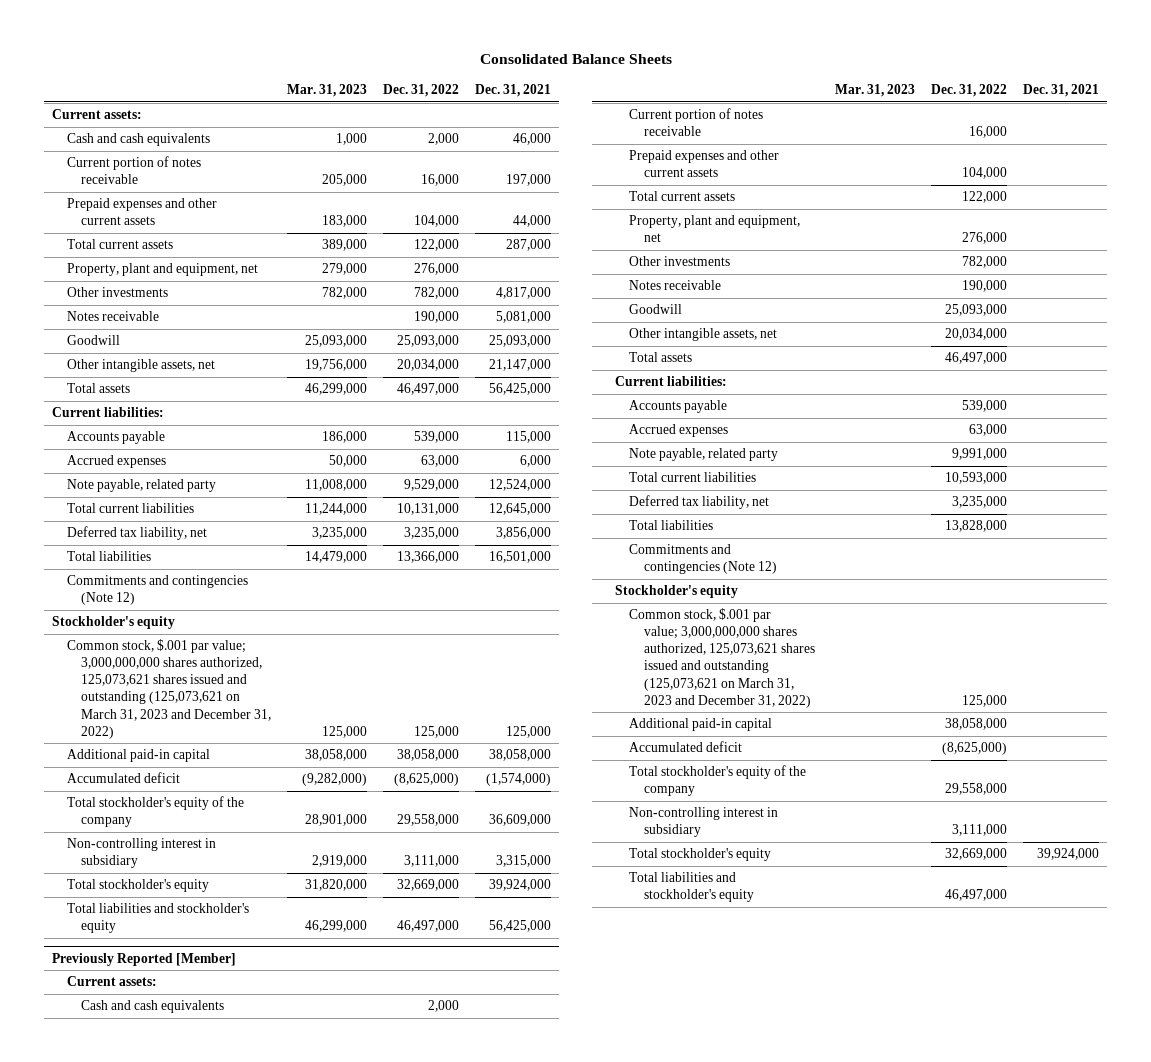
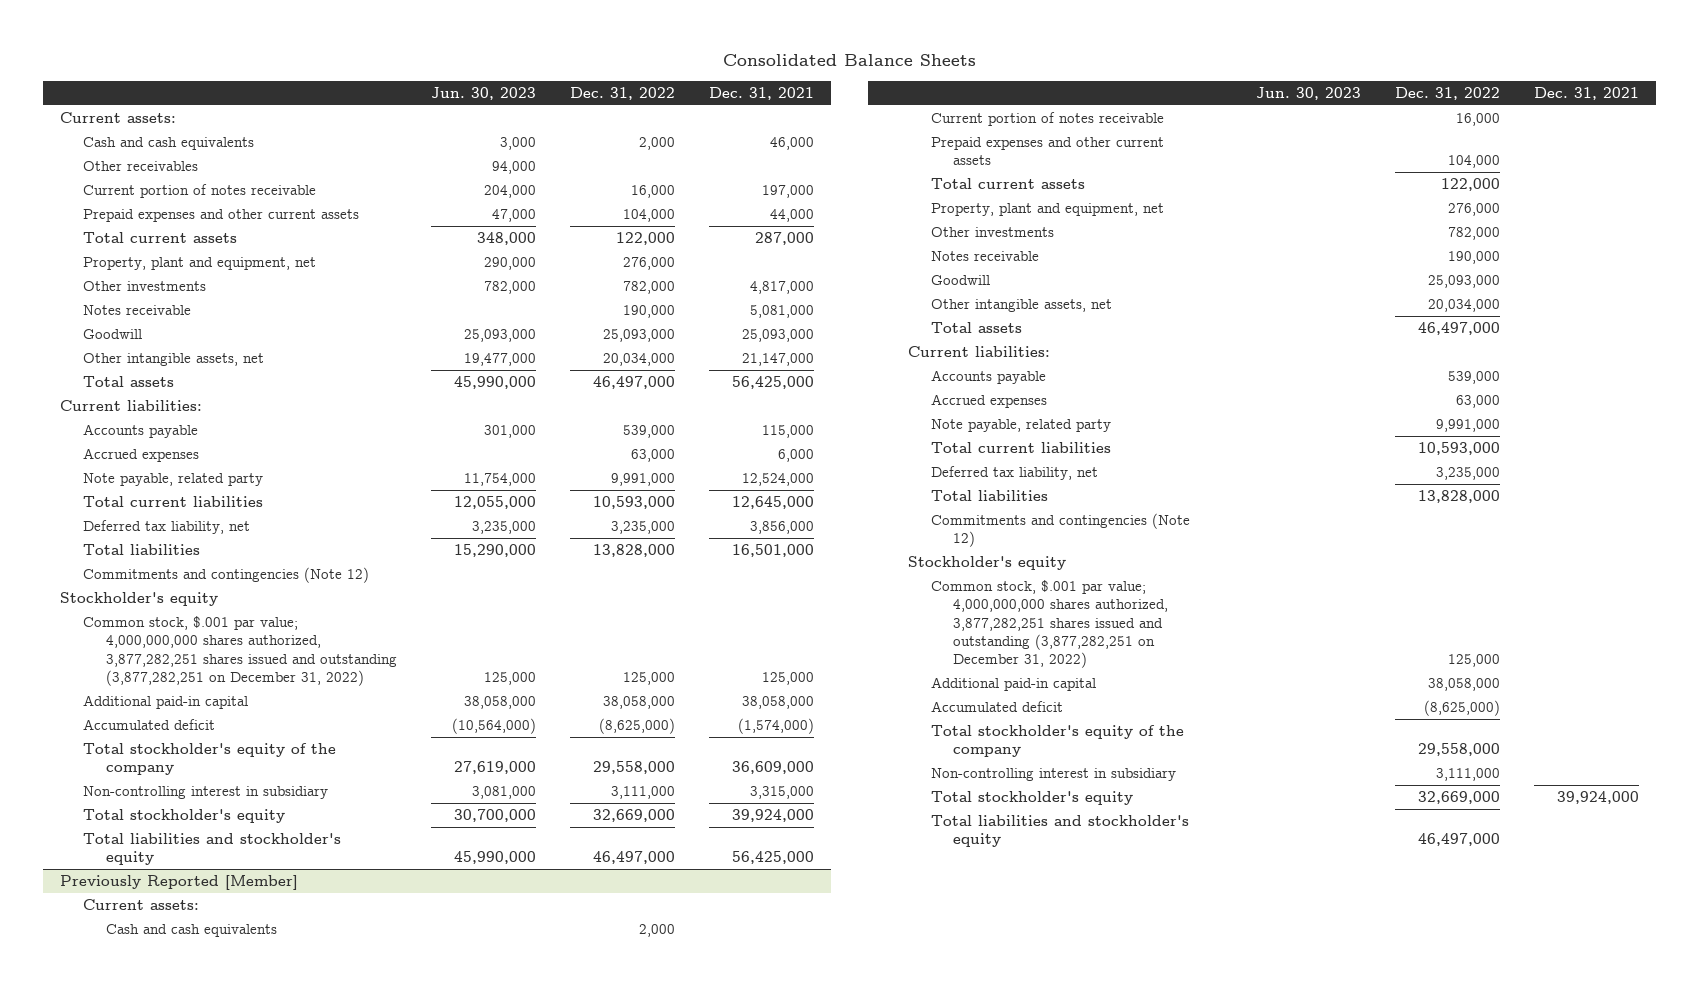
[287,83,368,97] Mar. 31, 2023 -> none
none -> [431,86,537,100] Jun. 30, 2023
none -> [83,161,199,172] Other receivables
[404,479,460,492] 9,529,000 -> [611,473,676,487] 9,991,000
[397,503,460,516] 10,131,000 -> [593,496,676,510] 10,593,000
[397,551,460,564] 13,366,000 -> [593,544,676,558] 13,828,000
[66,639,272,739] Common stock, $.001 par value; 3,000,000,000 shares authorized, 125,073,621 shares issued and outstanding (125,073,621 on March 31, 2023 and December 31, 2022) -> [83,616,397,686] Common stock, $.001 par value; 4,000,000,000 shares authorized, 3,877,282,251 shares issued and outstanding (3,877,282,251 on December 31, 2022)
[629,608,816,708] Common stock, $.001 par value; 3,000,000,000 shares authorized, 125,073,621 shares issued and outstanding (125,073,621 on March 31, 2023 and December 31, 2022) -> [930,580,1169,669] Common stock, $.001 par value; 4,000,000,000 shares authorized, 3,877,282,251 shares issued and outstanding (3,877,282,251 on December 31, 2022)

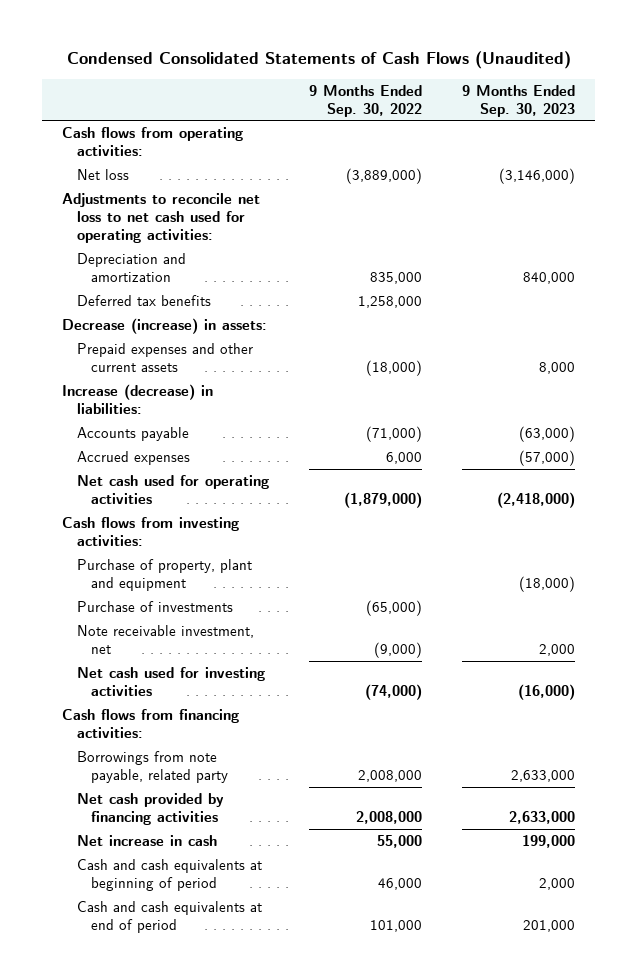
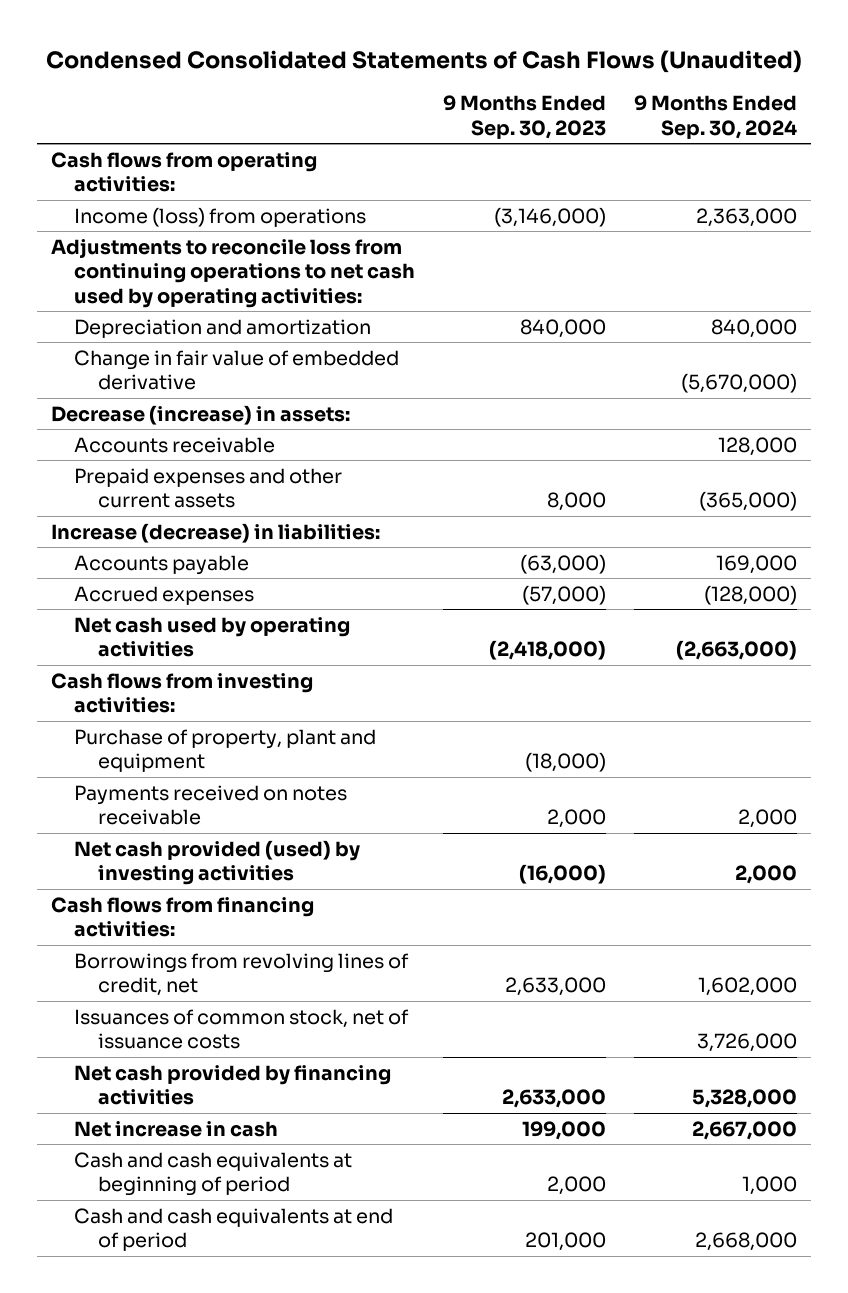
[308,84,422,117] 9 Months Ended Sep. 30, 2022 -> none
none -> [633,95,797,139] 9 Months Ended Sep. 30, 2024
[76,168,129,180] Net loss -> [74,206,367,227] Income (loss) from operations
[62,192,261,243] Adjustments to reconcile net loss to net cash used for operating activities: -> [51,237,416,308] Adjustments to reconcile loss from continuing operations to net cash used by operating activities:
[76,294,211,306] Deferred tax benefits -> none
none -> [74,349,400,391] Change in fair value of embedded derivative
none -> [74,436,276,453] Accounts receivable
[76,474,269,504] Net cash used for operating activities -> [74,616,351,658] Net cash used by operating activities
[76,600,233,612] Purchase of investments -> none
[76,624,254,654] Note receivable investment, net -> none
none -> [74,784,348,826] Payments received on notes receivable
[76,666,265,696] Net cash used for investing activities -> [74,839,361,886] Net cash provided (used) by investing activities
[76,750,228,783] Borrowings from note payable, related party -> [74,952,410,997] Borrowings from revolving lines of credit, net
none -> [74,1008,410,1050] Issuances of common stock, net of issuance costs

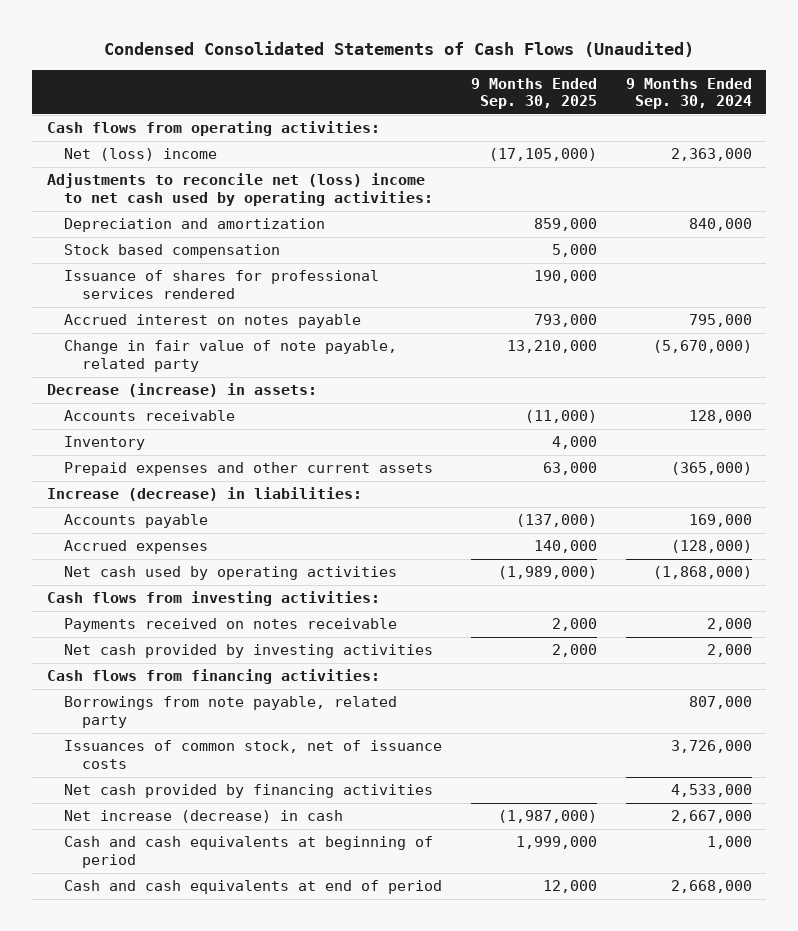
[443,95,607,139] 9 Months Ended Sep. 30, 2023 -> none
none -> [471,77,598,110] 9 Months Ended Sep. 30, 2025
[74,206,367,227] Income (loss) from operations -> [64,148,218,162] Net (loss) income
[51,237,416,308] Adjustments to reconcile loss from continuing operations to net cash used by operating activities: -> [46,173,434,207] Adjustments to reconcile net (loss) income to net cash used by operating activities:
none -> [64,244,281,259] Stock based compensation
none -> [64,270,380,300] Issuance of shares for professional services rendered
none -> [64,314,362,329] Accrued interest on notes payable
[74,349,400,391] Change in fair value of embedded derivative -> [64,340,398,373] Change in fair value of note payable, related party
none -> [64,436,146,451] Inventory
[675,640,797,661] (2,663,000) -> [652,566,752,580] (1,868,000)
[74,728,377,773] Purchase of property, plant and equipment -> none
[74,839,361,886] Net cash provided (used) by investing activities -> [64,644,434,659] Net cash provided by investing activities
[74,952,410,997] Borrowings from revolving lines of credit, net -> none
none -> [64,696,398,729] Borrowings from note payable, related party
[691,1089,797,1109] 5,328,000 -> [670,784,752,798] 4,533,000
[74,1120,279,1137] Net increase in cash -> [64,810,344,824] Net increase (decrease) in cash

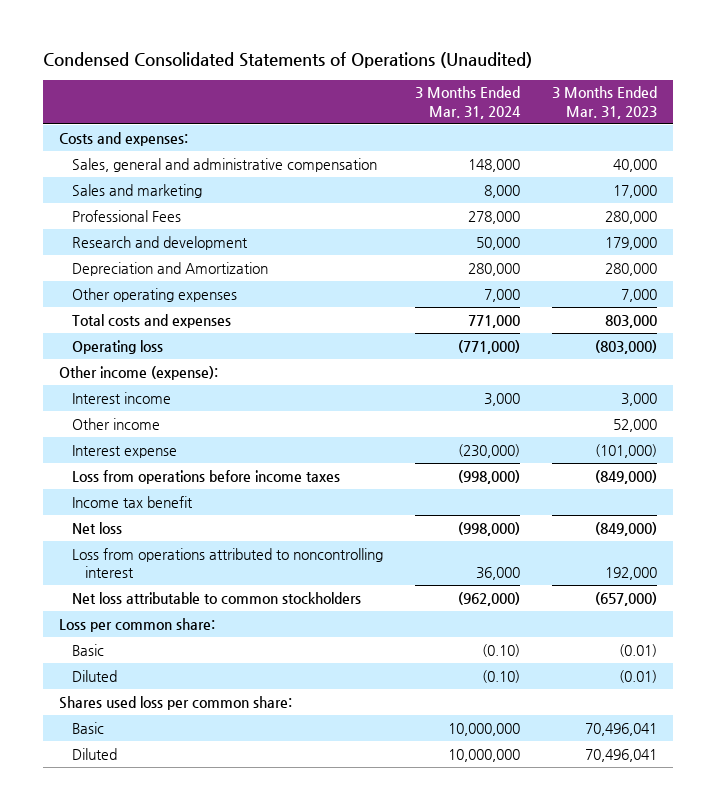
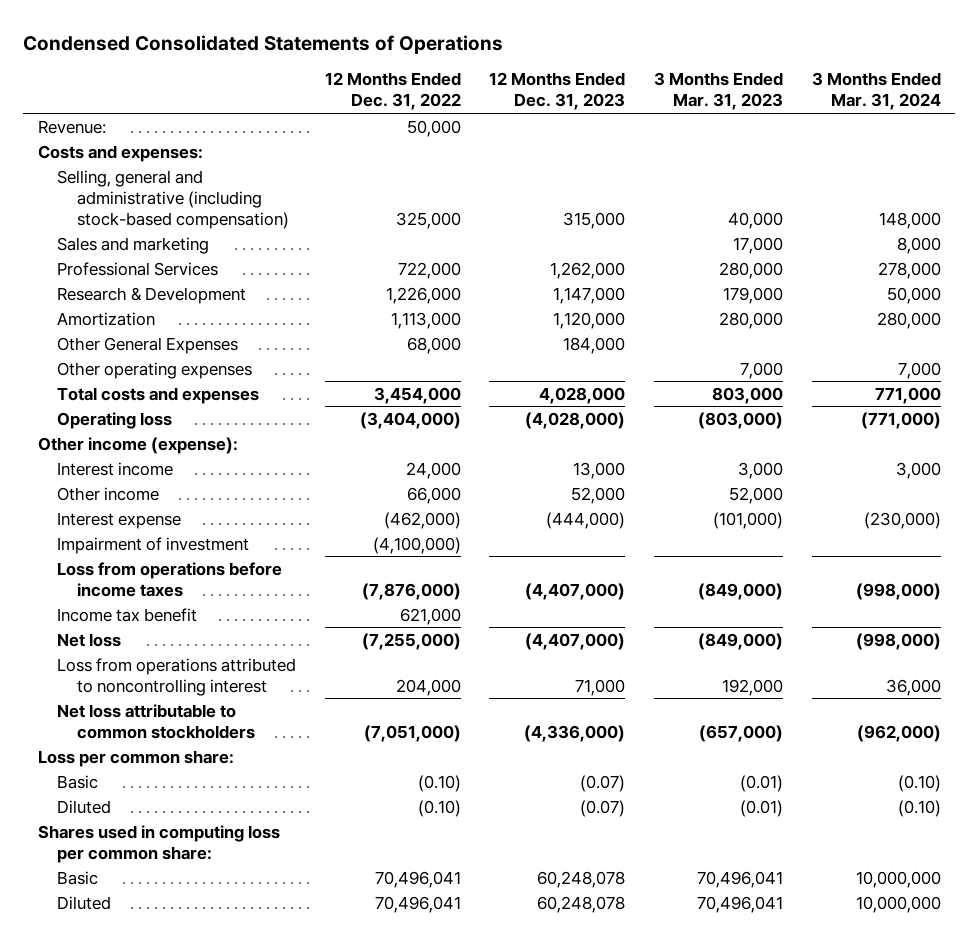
[43,52,533,69] Condensed Consolidated Statements of Operations (Unaudited) -> [23,34,504,54] Condensed Consolidated Statements of Operations
none -> [324,72,461,111] 12 Months Ended Dec. 31, 2022
none -> [489,72,626,111] 12 Months Ended Dec. 31, 2023
none -> [37,119,106,134] Revenue:
[72,157,378,172] Sales, general and administrative compensation -> [57,169,289,229] Selling, general and administrative (including stock-based compensation)
[72,209,182,222] Professional Fees -> [57,261,219,276] Professional Services
[72,235,249,250] Research and development -> [57,286,247,304] Research & Development
[72,261,269,276] Depreciation and Amortization -> [57,311,156,326] Amortization
none -> [57,336,239,354] Other General Expenses
none -> [57,536,250,554] Impairment of investment
[59,695,293,710] Shares used loss per common share: -> [37,824,280,863] Shares used in computing loss per common share:

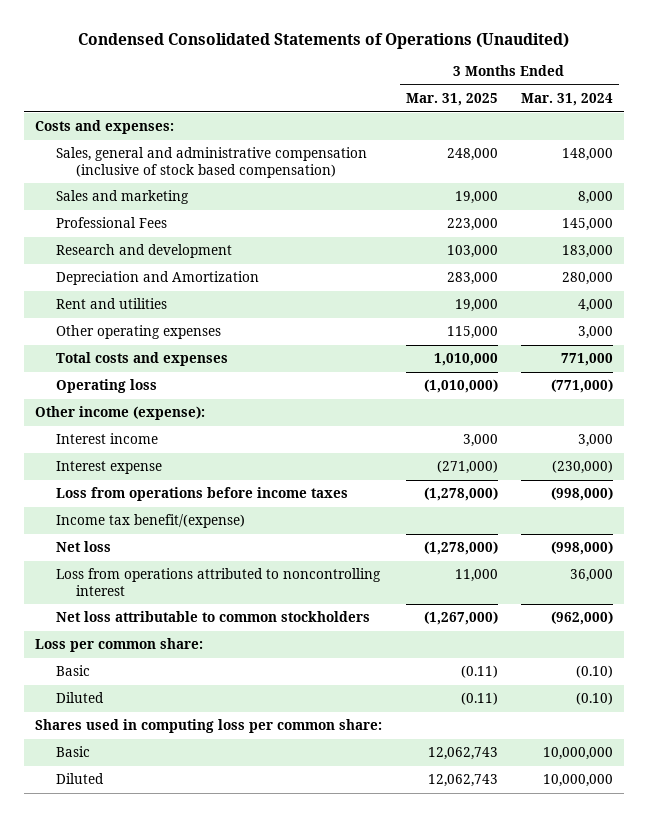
[23,34,504,54] Condensed Consolidated Statements of Operations -> [78,32,570,49] Condensed Consolidated Statements of Operations (Unaudited)
[324,72,461,111] 12 Months Ended Dec. 31, 2022 -> none
[489,72,626,111] 12 Months Ended Dec. 31, 2023 -> none
[653,72,783,111] 3 Months Ended Mar. 31, 2023 -> none
none -> [405,93,498,107] Mar. 31, 2025
[37,119,106,134] Revenue: -> none
[57,169,289,229] Selling, general and administrative (including stock-based compensation) -> [55,147,367,178] Sales, general and administrative compensation (inclusive of stock based compensation)
[57,336,239,354] Other General Expenses -> none
[57,261,219,276] Professional Services -> [55,217,167,229] Professional Fees
[877,261,941,279] 278,000 -> [561,218,613,232] 145,000
[57,286,247,304] Research & Development -> [55,244,232,259] Research and development
[886,286,941,304] 50,000 -> [561,245,613,259] 183,000
[57,311,156,326] Amortization -> [55,271,259,286] Depreciation and Amortization
none -> [55,298,167,310] Rent and utilities
[897,361,941,379] 7,000 -> [577,326,613,340] 3,000
[57,486,160,501] Other income -> none
[57,536,250,554] Impairment of investment -> none
[57,607,198,622] Income tax benefit -> [55,514,245,529] Income tax benefit/(expense)

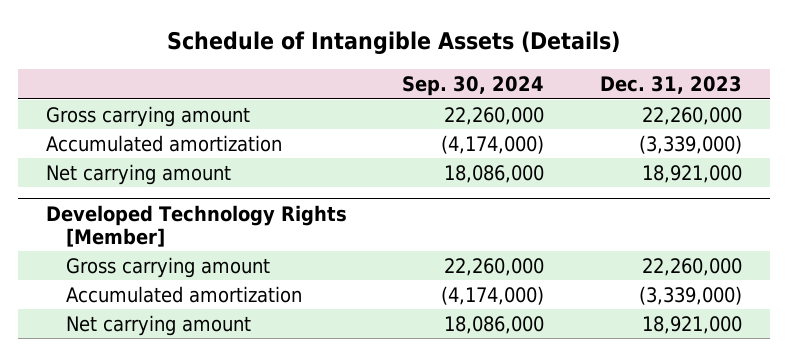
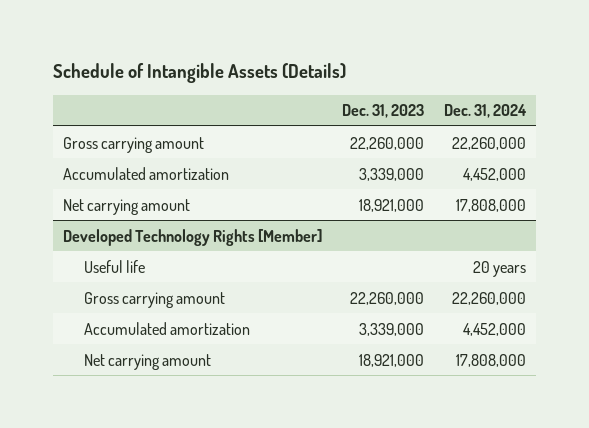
[402,76,545,97] Sep. 30, 2024 -> none
none -> [443,104,527,119] Dec. 31, 2024
[639,134,743,154] (3,339,000) -> [359,167,425,181] 3,339,000
none -> [83,259,145,273] Useful life
[639,285,743,305] (3,339,000) -> [359,322,425,336] 3,339,000

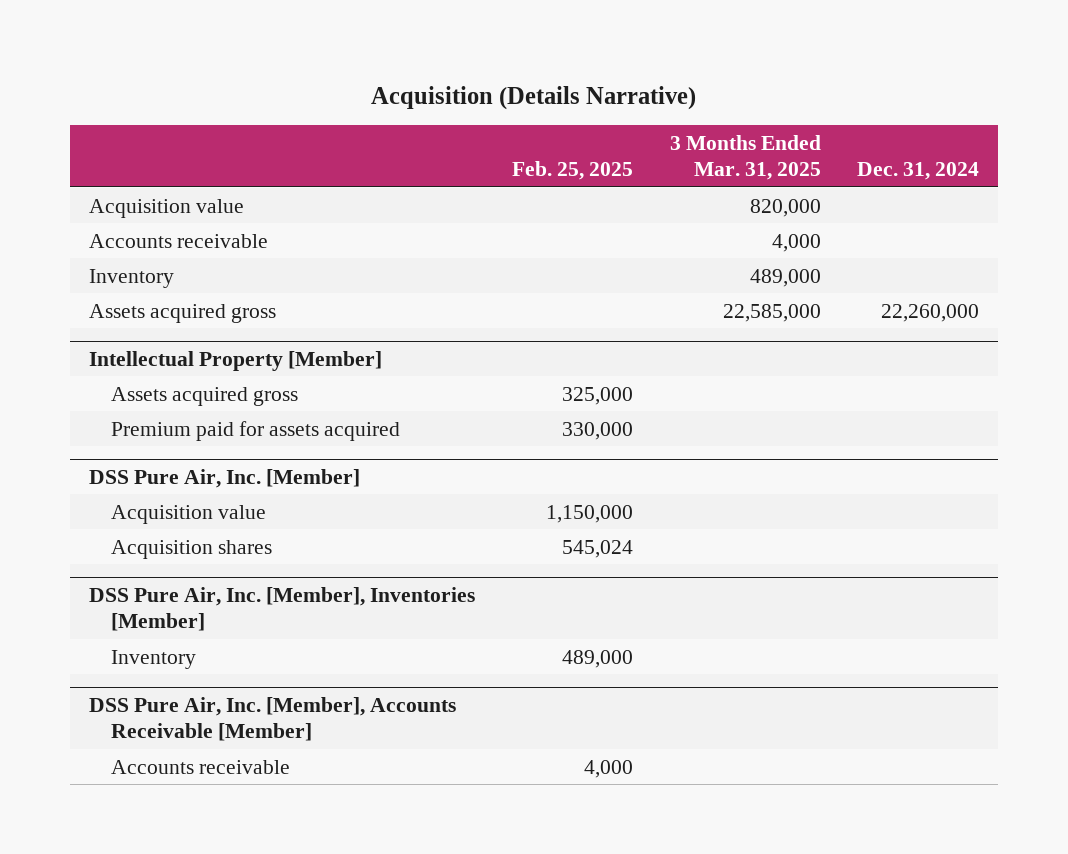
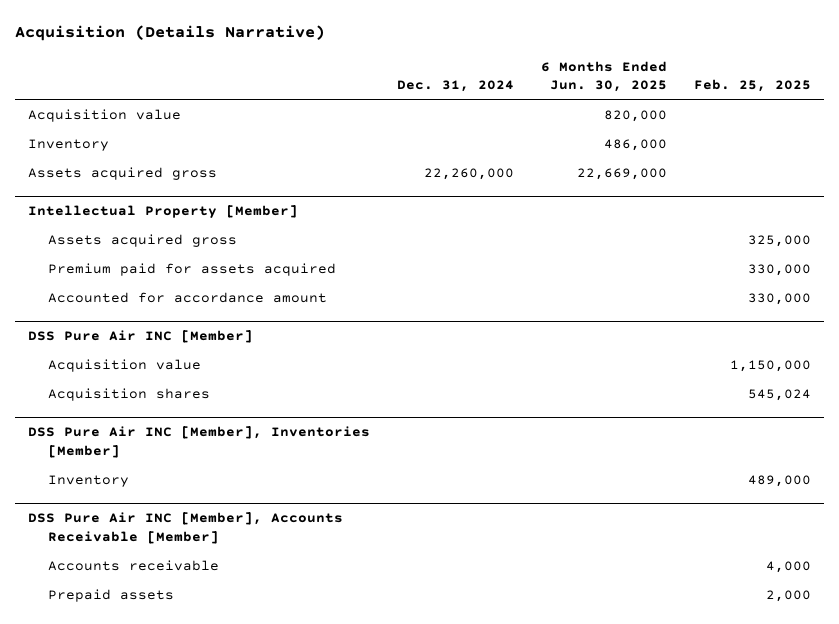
[669,134,821,180] 3 Months Ended Mar. 31, 2025 -> none
none -> [540,60,667,93] 6 Months Ended Jun. 30, 2025
[88,233,268,248] Accounts receivable -> none
none -> [47,291,327,303] Accounted for accordance amount
[88,468,360,488] DSS Pure Air, Inc. [Member] -> [27,330,253,344] DSS Pure Air INC [Member]
[88,586,475,631] DSS Pure Air, Inc. [Member], Inventories [Member] -> [27,426,370,458] DSS Pure Air INC [Member], Inventories [Member]
[88,696,456,741] DSS Pure Air, Inc. [Member], Accounts Receivable [Member] -> [27,512,343,544] DSS Pure Air INC [Member], Accounts Receivable [Member]
none -> [47,588,174,602] Prepaid assets

